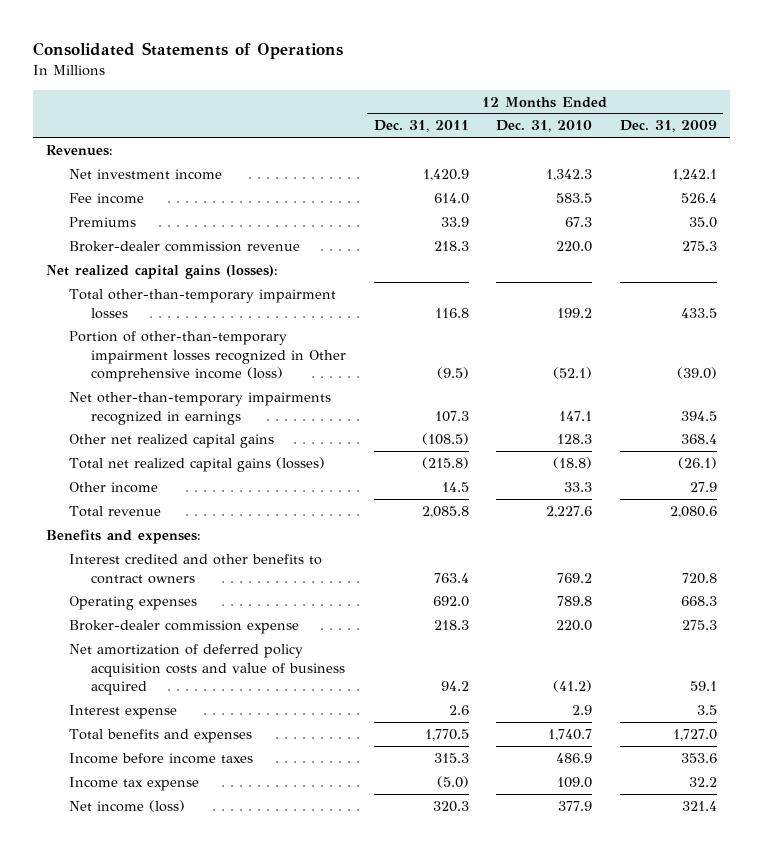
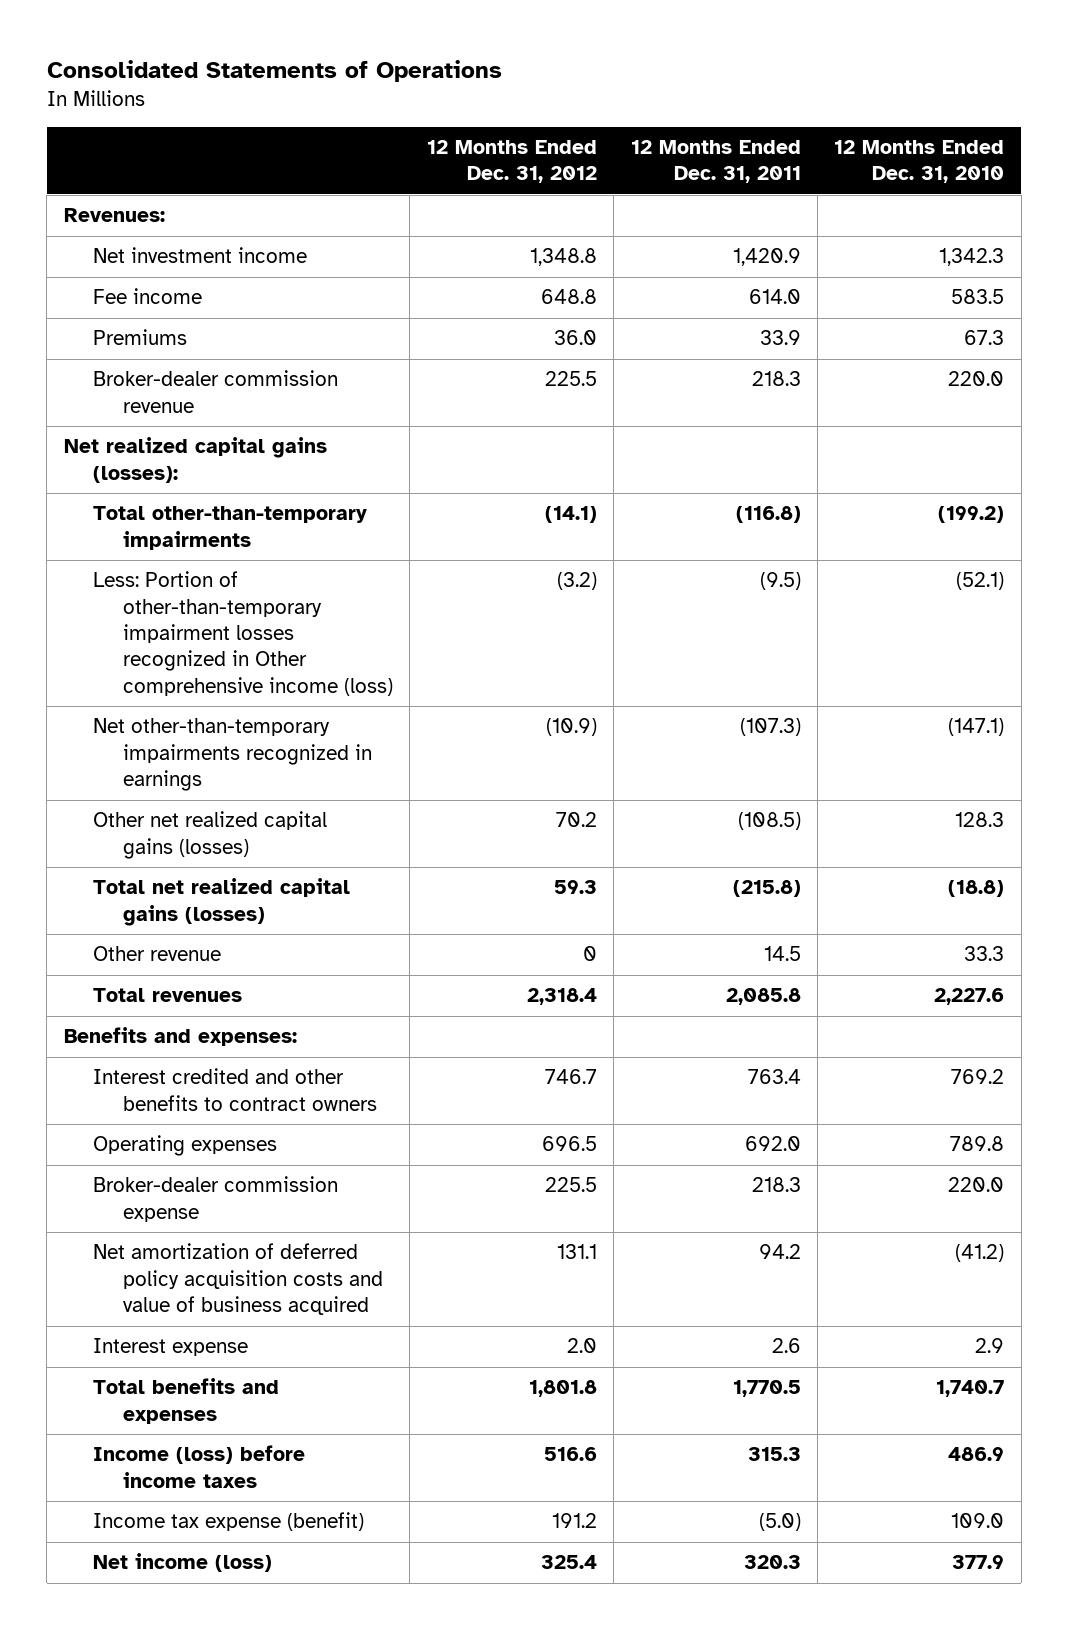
[619,120,717,133] Dec. 31, 2009 -> none
none -> [426,139,597,184] 12 Months Ended Dec. 31, 2012
[68,288,336,319] Total other-than-temporary impairment losses -> [93,506,368,550] Total other-than-temporary impairments
[434,307,469,318] 116.8 -> [735,506,801,524] (116.8)
[557,307,593,318] 199.2 -> [938,506,1005,524] (199.2)
[68,330,347,383] Portion of other-than-temporary impairment losses recognized in Other comprehensive income (loss) -> [93,571,394,696] Less: Portion of other-than-temporary impairment losses recognized in Other comprehensive income (loss)
[434,410,469,422] 107.3 -> [739,718,801,737] (107.3)
[559,410,593,421] 147.1 -> [948,718,1005,737] (147.1)
[68,433,274,448] Other net realized capital gains -> [93,811,328,859] Other net realized capital gains (losses)
[68,481,158,493] Other income -> [93,946,222,962] Other revenue
[68,505,161,517] Total revenue -> [93,988,243,1003] Total revenues
[68,752,253,764] Income before income taxes -> [93,1445,306,1488] Income (loss) before income taxes
[68,776,199,791] Income tax expense -> [93,1512,365,1532] Income tax expense (benefit)

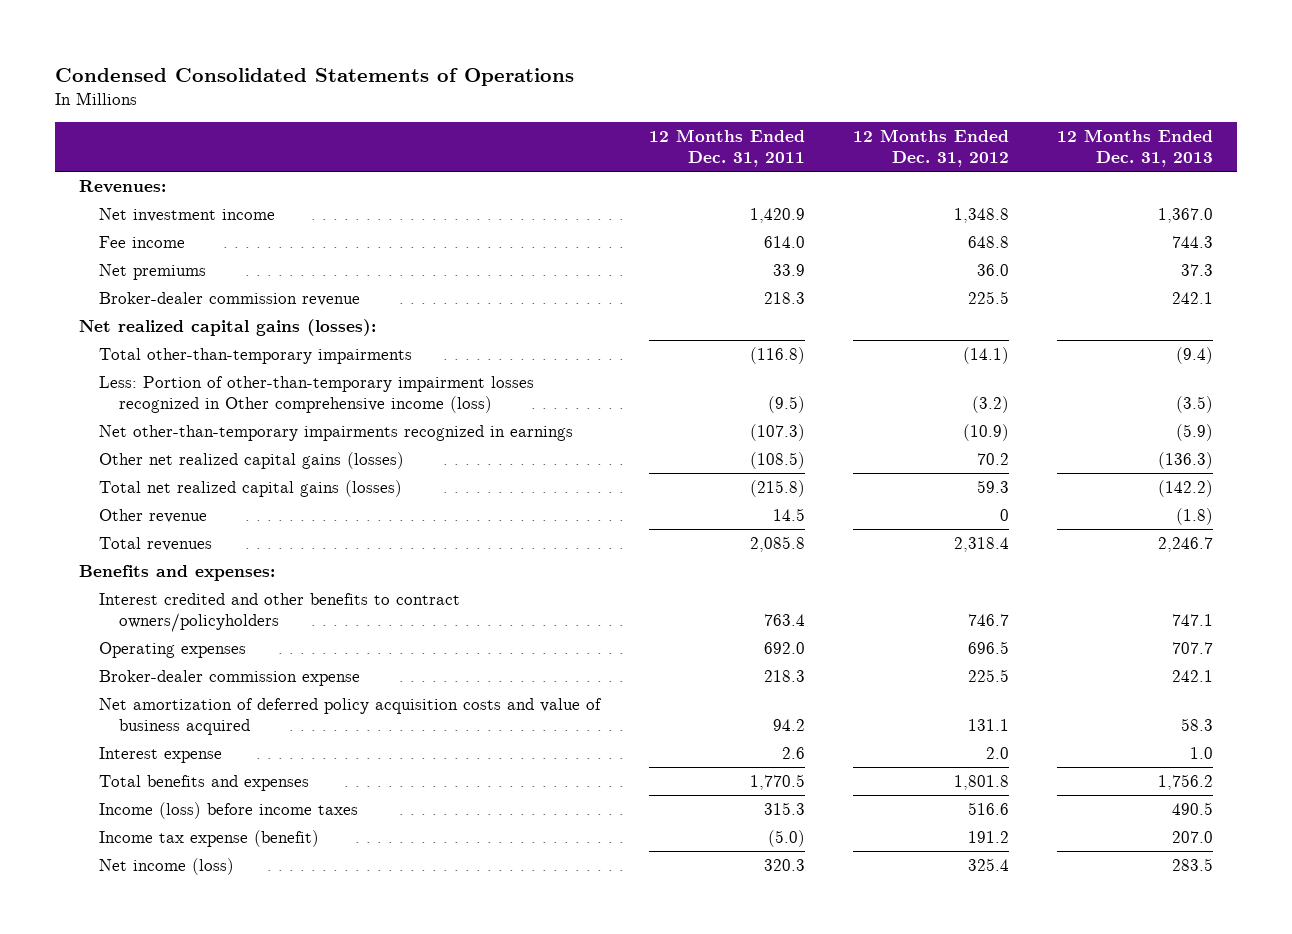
[46,60,502,83] Consolidated Statements of Operations -> [54,67,574,86] Condensed Consolidated Statements of Operations
[834,139,1005,184] 12 Months Ended Dec. 31, 2010 -> none
none -> [1057,128,1214,168] 12 Months Ended Dec. 31, 2013
[93,329,188,346] Premiums -> [99,263,207,280] Net premiums
[93,1068,378,1111] Interest credited and other benefits to contract owners -> [99,592,461,633] Interest credited and other benefits to contract owners/policyholders

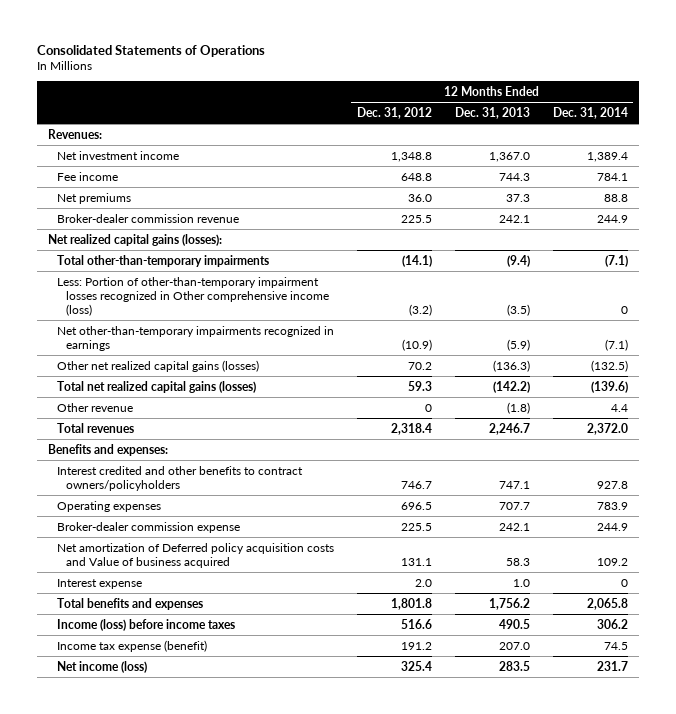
[54,67,574,86] Condensed Consolidated Statements of Operations -> [36,44,265,57] Consolidated Statements of Operations
[648,128,805,168] 12 Months Ended Dec. 31, 2011 -> none
none -> [552,106,628,119] Dec. 31, 2014
[99,697,603,736] Net amortization of deferred policy acquisition costs and value of business acquired -> [56,542,334,568] Net amortization of Deferred policy acquisition costs and Value of business acquired

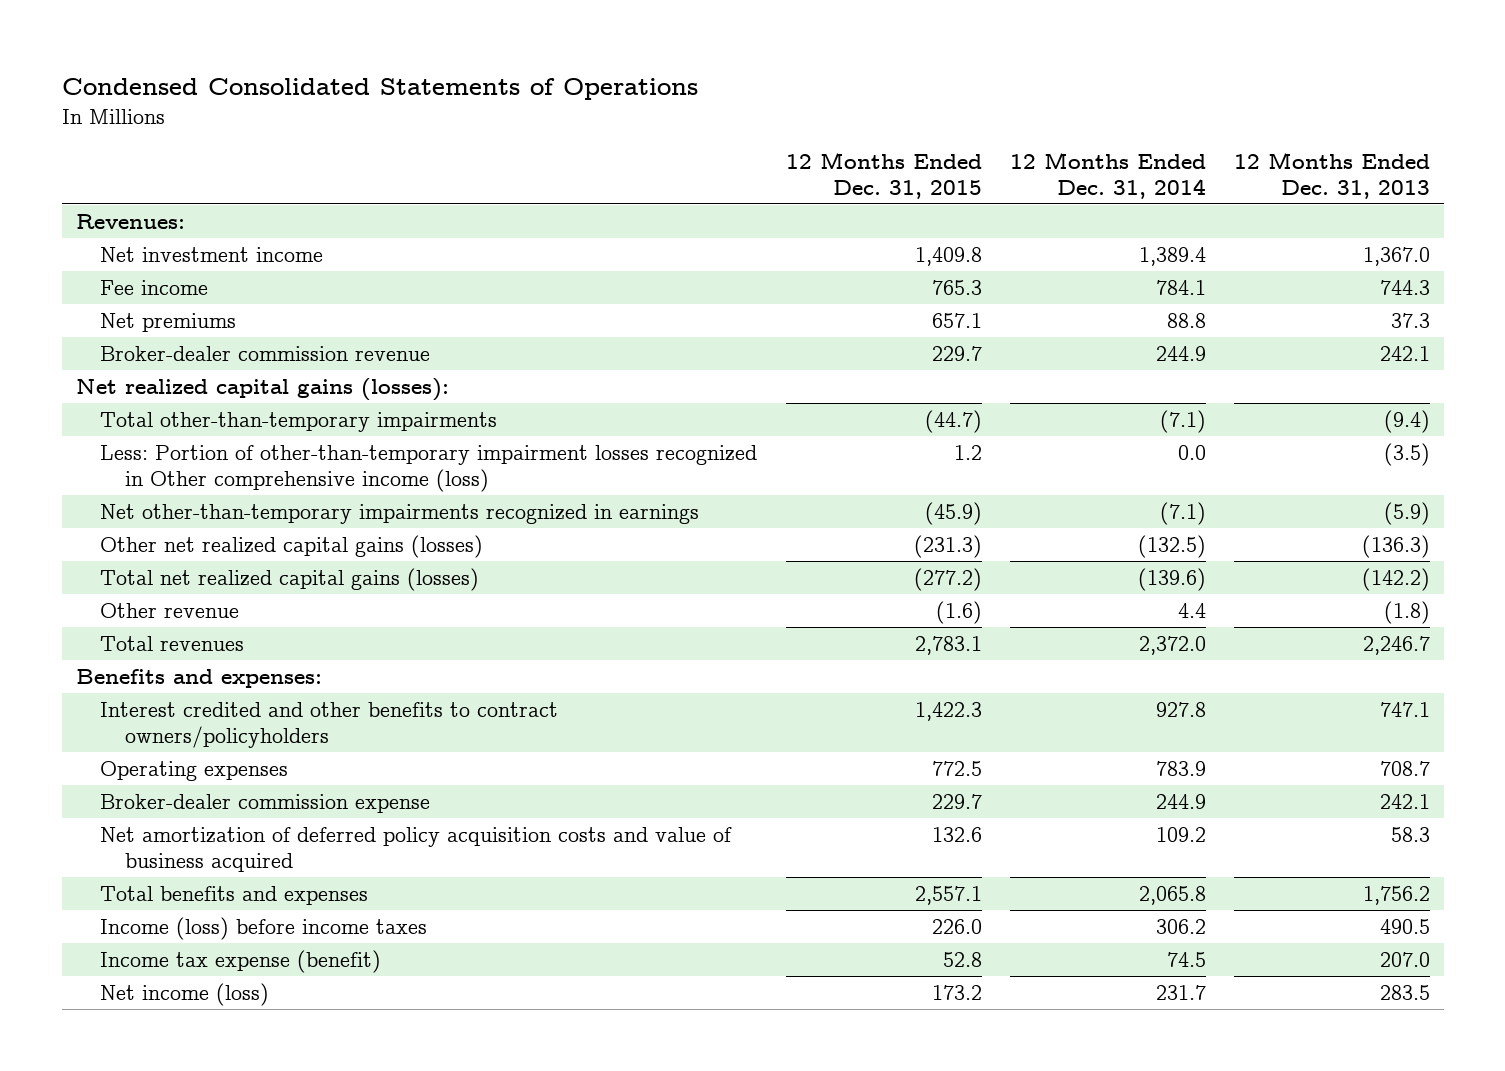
[36,44,265,57] Consolidated Statements of Operations -> [61,77,698,100] Condensed Consolidated Statements of Operations
[356,106,432,119] Dec. 31, 2012 -> none
none -> [785,152,982,199] 12 Months Ended Dec. 31, 2015
[620,305,628,314] 0 -> [1177,444,1206,460] 0.0
[498,501,530,510] 707.7 -> [1379,760,1430,776] 708.7
[56,578,142,589] Interest expense -> none
[56,542,334,568] Net amortization of Deferred policy acquisition costs and Value of business acquired -> [100,826,733,872] Net amortization of deferred policy acquisition costs and value of business acquired

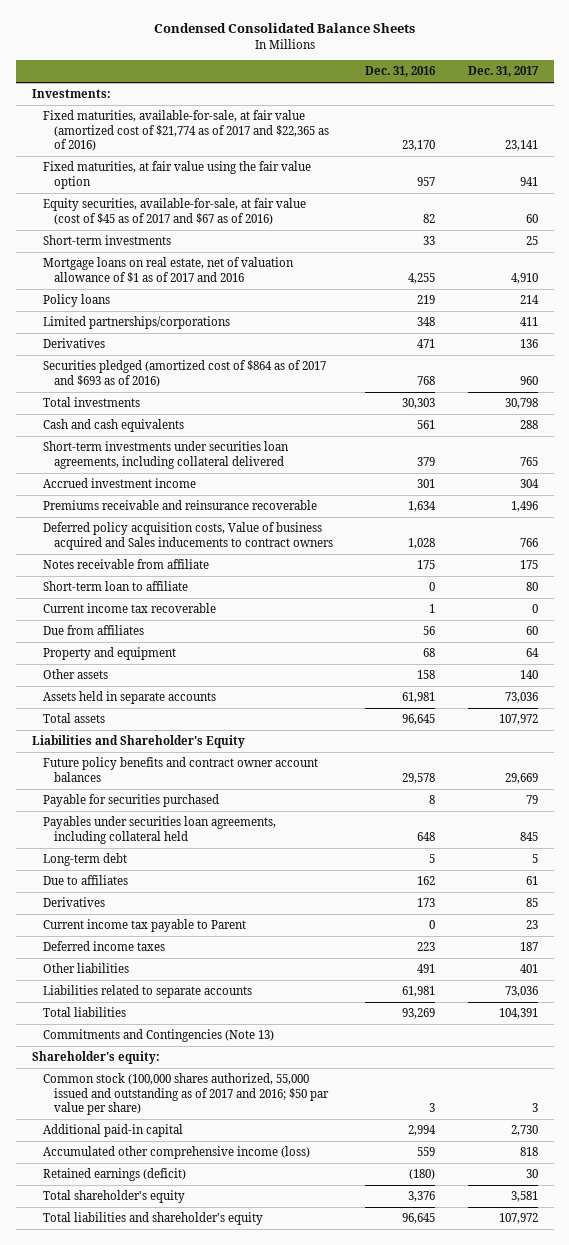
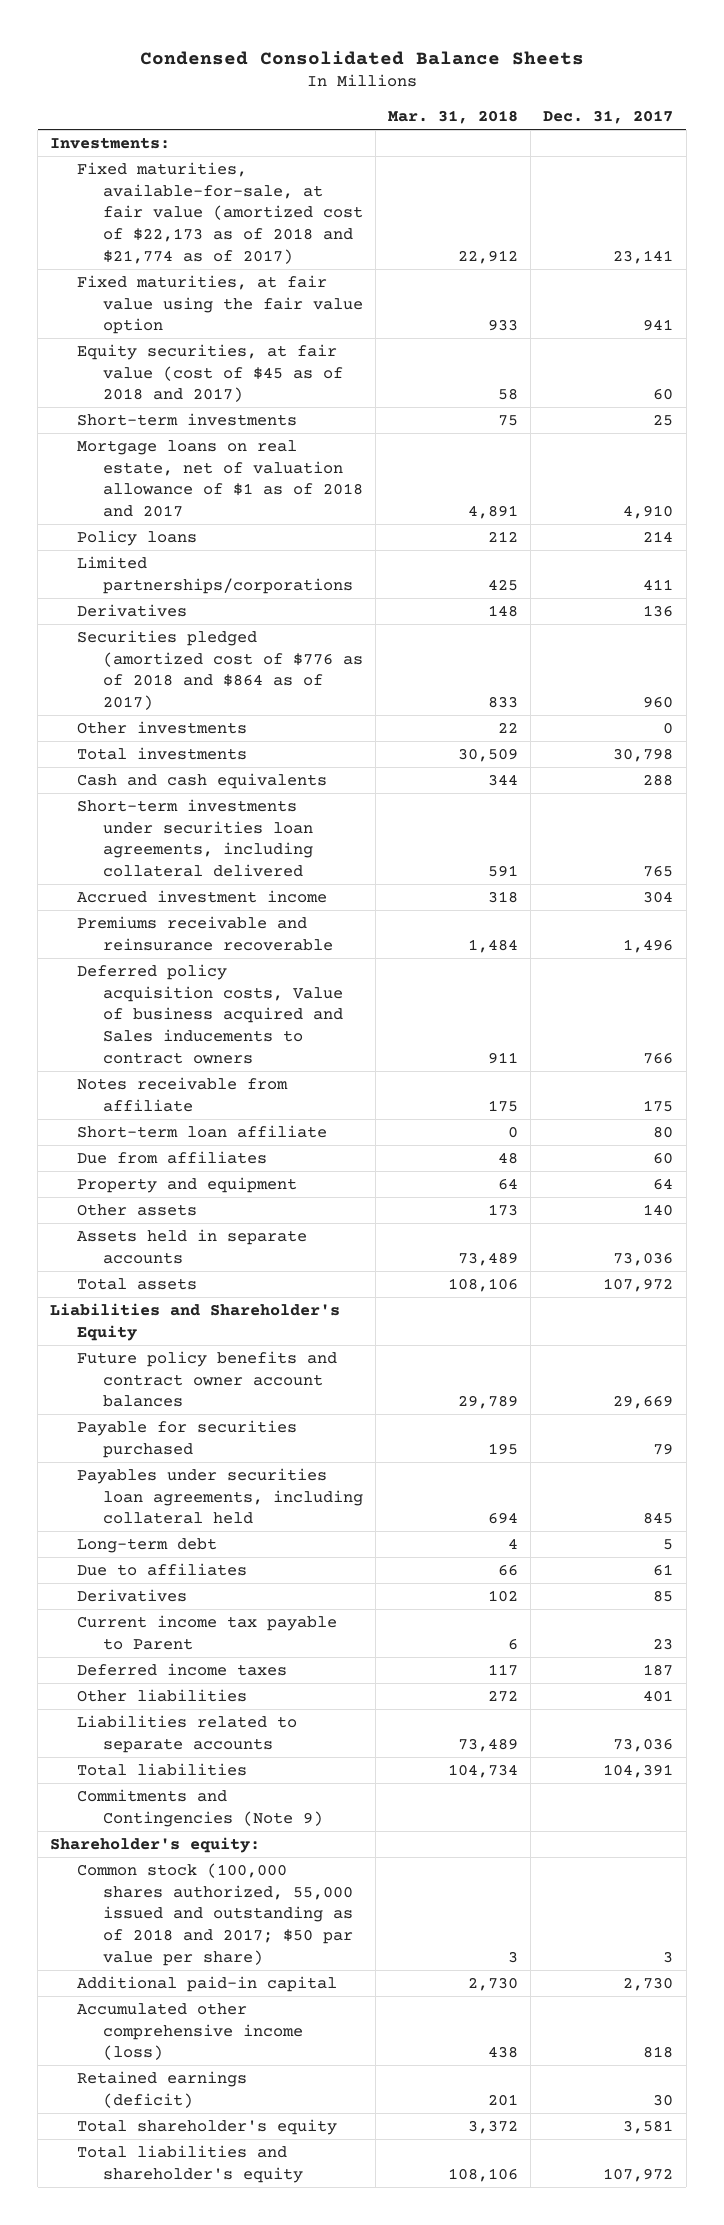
[365,66,437,78] Dec. 31, 2016 -> none
none -> [388,110,519,125] Mar. 31, 2018
[42,110,330,152] Fixed maturities, available-for-sale, at fair value (amortized cost of $21,774 as of 2017 and $22,365 as of 2016) -> [76,161,363,264] Fixed maturities, available-for-sale, at fair value (amortized cost of $22,173 as of 2018 and $21,774 as of 2017)
[42,198,306,225] Equity securities, available-for-sale, at fair value (cost of $45 as of 2017 and $67 as of 2016) -> [76,343,343,403] Equity securities, at fair value (cost of $45 as of 2018 and 2017)
[42,257,294,283] Mortgage loans on real estate, net of valuation allowance of $1 as of 2017 and 2016 -> [76,439,363,518] Mortgage loans on real estate, net of valuation allowance of $1 as of 2018 and 2017
[42,360,326,387] Securities pledged (amortized cost of $864 as of 2017 and $693 as of 2016) -> [76,629,363,711] Securities pledged (amortized cost of $776 as of 2018 and $864 as of 2017)
none -> [76,720,247,734] Other investments
[42,603,216,614] Current income tax recoverable -> none
[42,581,188,592] Short-term loan to affiliate -> [76,1124,327,1138] Short-term loan affiliate
[42,1029,274,1043] Commitments and Contingencies (Note 13) -> [76,1788,323,1827] Commitments and Contingencies (Note 9)
[42,1073,330,1116] Common stock (100,000 shares authorized, 55,000 issued and outstanding as of 2017 and 2016; $50 par value per share) -> [76,1862,353,1966] Common stock (100,000 shares authorized, 55,000 issued and outstanding as of 2018 and 2017; $50 par value per share)

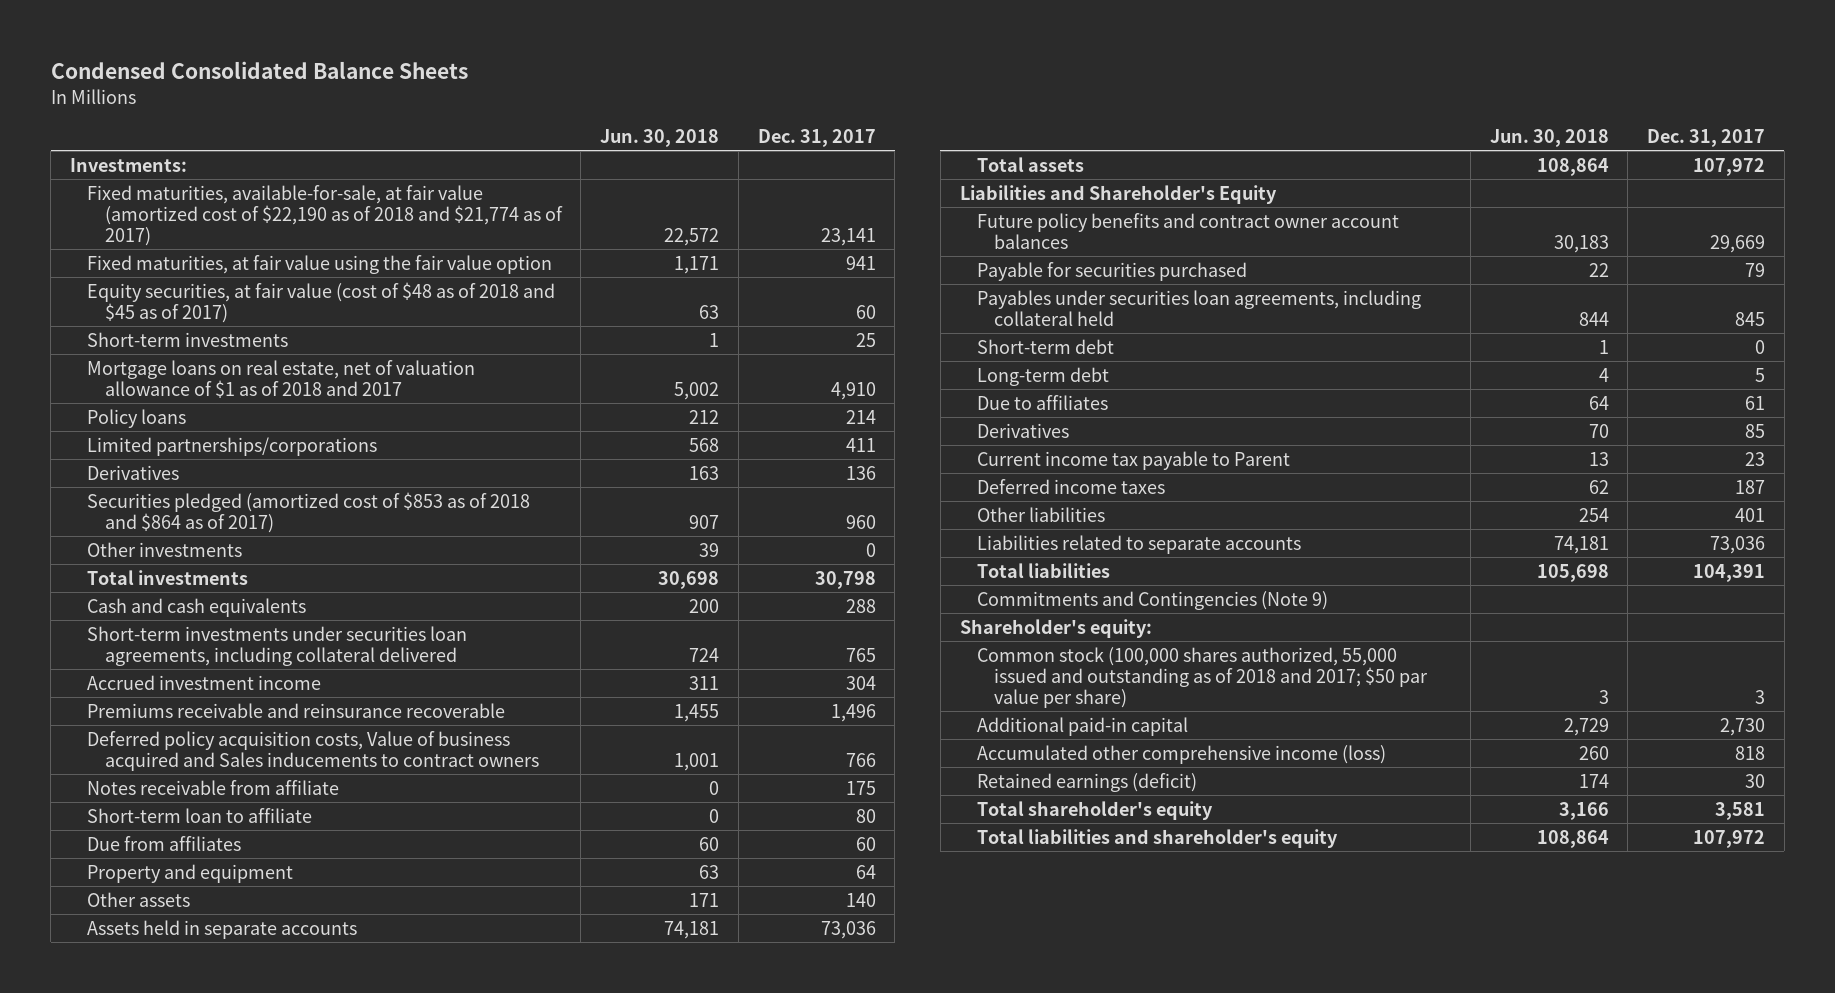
[388,110,519,125] Mar. 31, 2018 -> none
none -> [600,128,720,147] Jun. 30, 2018
[76,161,363,264] Fixed maturities, available-for-sale, at fair value (amortized cost of $22,173 as of 2018 and $21,774 as of 2017) -> [87,184,563,246] Fixed maturities, available-for-sale, at fair value (amortized cost of $22,190 as of 2018 and $21,774 as of 2017)
[76,343,343,403] Equity securities, at fair value (cost of $45 as of 2018 and 2017) -> [87,281,556,323] Equity securities, at fair value (cost of $48 as of 2018 and $45 as of 2017)
[76,629,363,711] Securities pledged (amortized cost of $776 as of 2018 and $864 as of 2017) -> [87,491,531,533] Securities pledged (amortized cost of $853 as of 2018 and $864 as of 2017)
[76,1124,327,1138] Short-term loan affiliate -> [87,807,313,823] Short-term loan to affiliate
none -> [976,338,1114,354] Short-term debt

